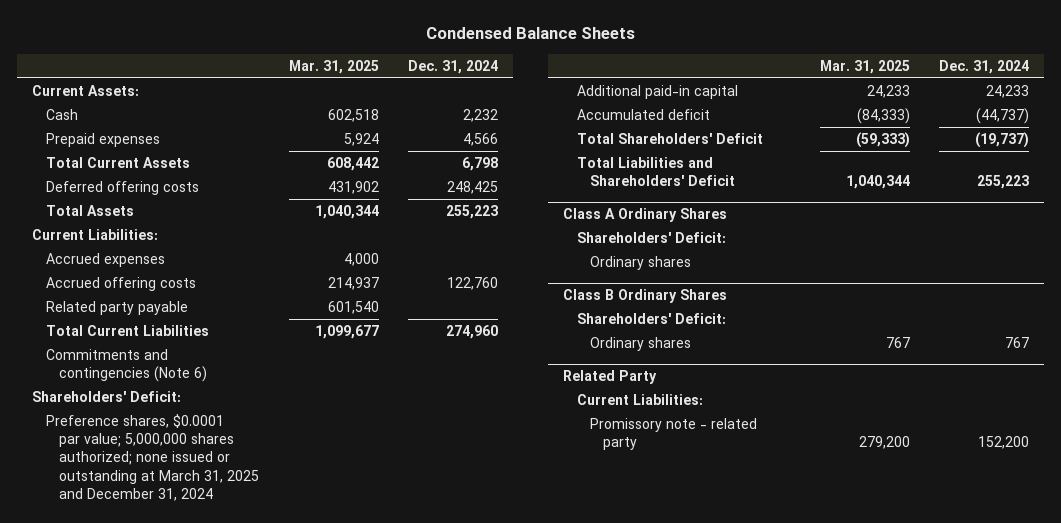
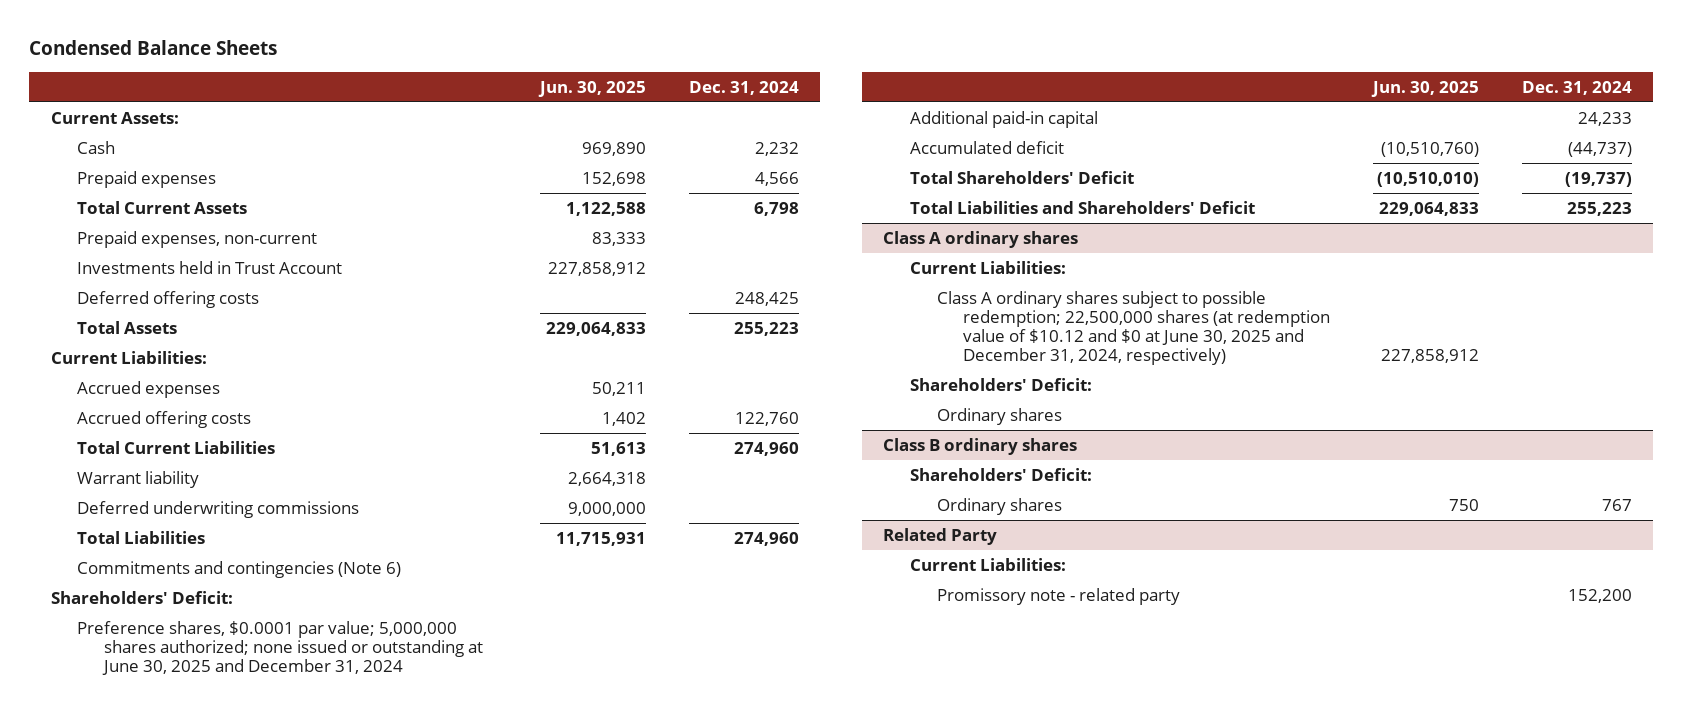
[288,59,379,74] Mar. 31, 2025 -> none
none -> [538,80,647,97] Jun. 30, 2025
none -> [77,230,318,248] Prepaid expenses, non-current
none -> [77,260,343,274] Investments held in Trust Account
[45,301,188,316] Related party payable -> none
none -> [77,470,200,488] Warrant liability
none -> [77,500,360,518] Deferred underwriting commissions
none -> [77,530,206,544] Total Liabilities
[45,414,260,501] Preference shares, $0.0001 par value; 5,000,000 shares authorized; none issued or outstanding at March 31, 2025 and December 31, 2024 -> [77,620,484,676] Preference shares, $0.0001 par value; 5,000,000 shares authorized; none issued or outstanding at June 30, 2025 and December 31, 2024
[563,208,728,223] Class A Ordinary Shares -> [883,230,1079,248] Class A ordinary shares
none -> [910,260,1067,274] Current Liabilities:
none -> [936,290,1331,366] Class A ordinary shares subject to possible redemption; 22,500,000 shares (at redemption value of $10.12 and $0 at June 30, 2025 and December 31, 2024, respectively)
[563,289,728,304] Class B Ordinary Shares -> [883,437,1078,455] Class B ordinary shares

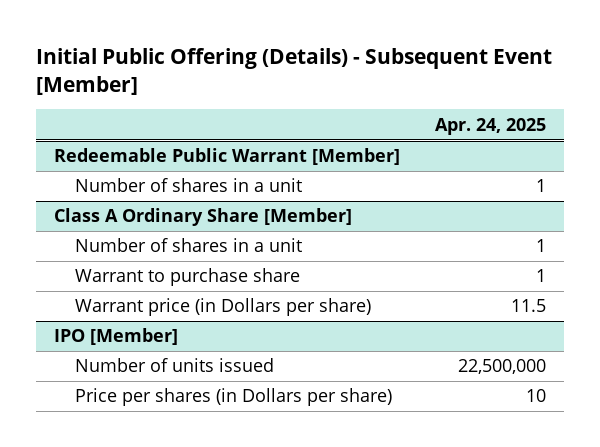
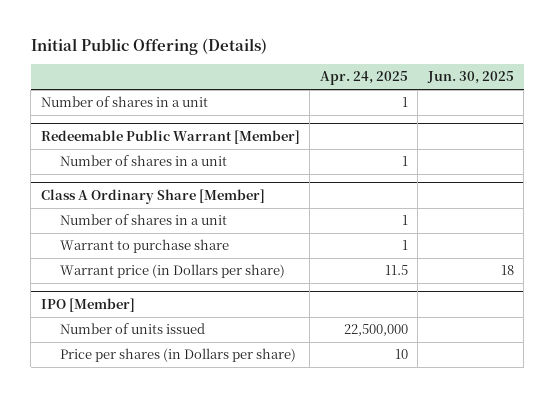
[36,47,553,95] Initial Public Offering (Details) - Subsequent Event [Member] -> [30,38,267,56] Initial Public Offering (Details)
none -> [426,71,514,85] Jun. 30, 2025
none -> [40,96,208,108] Number of shares in a unit

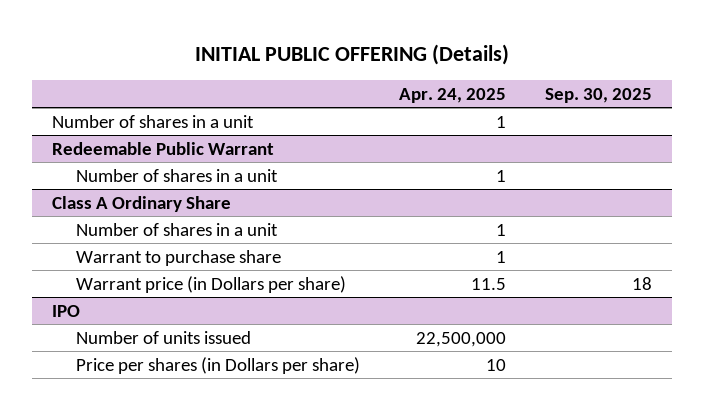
[30,38,267,56] Initial Public Offering (Details) -> [194,44,509,66] INITIAL PUBLIC OFFERING (Details)
[426,71,514,85] Jun. 30, 2025 -> none
none -> [545,87,653,103] Sep. 30, 2025
[40,129,300,144] Redeemable Public Warrant [Member] -> [51,141,274,155] Redeemable Public Warrant
[40,188,265,204] Class A Ordinary Share [Member] -> [51,195,231,212] Class A Ordinary Share
[40,297,135,312] IPO [Member] -> [51,304,80,317] IPO

